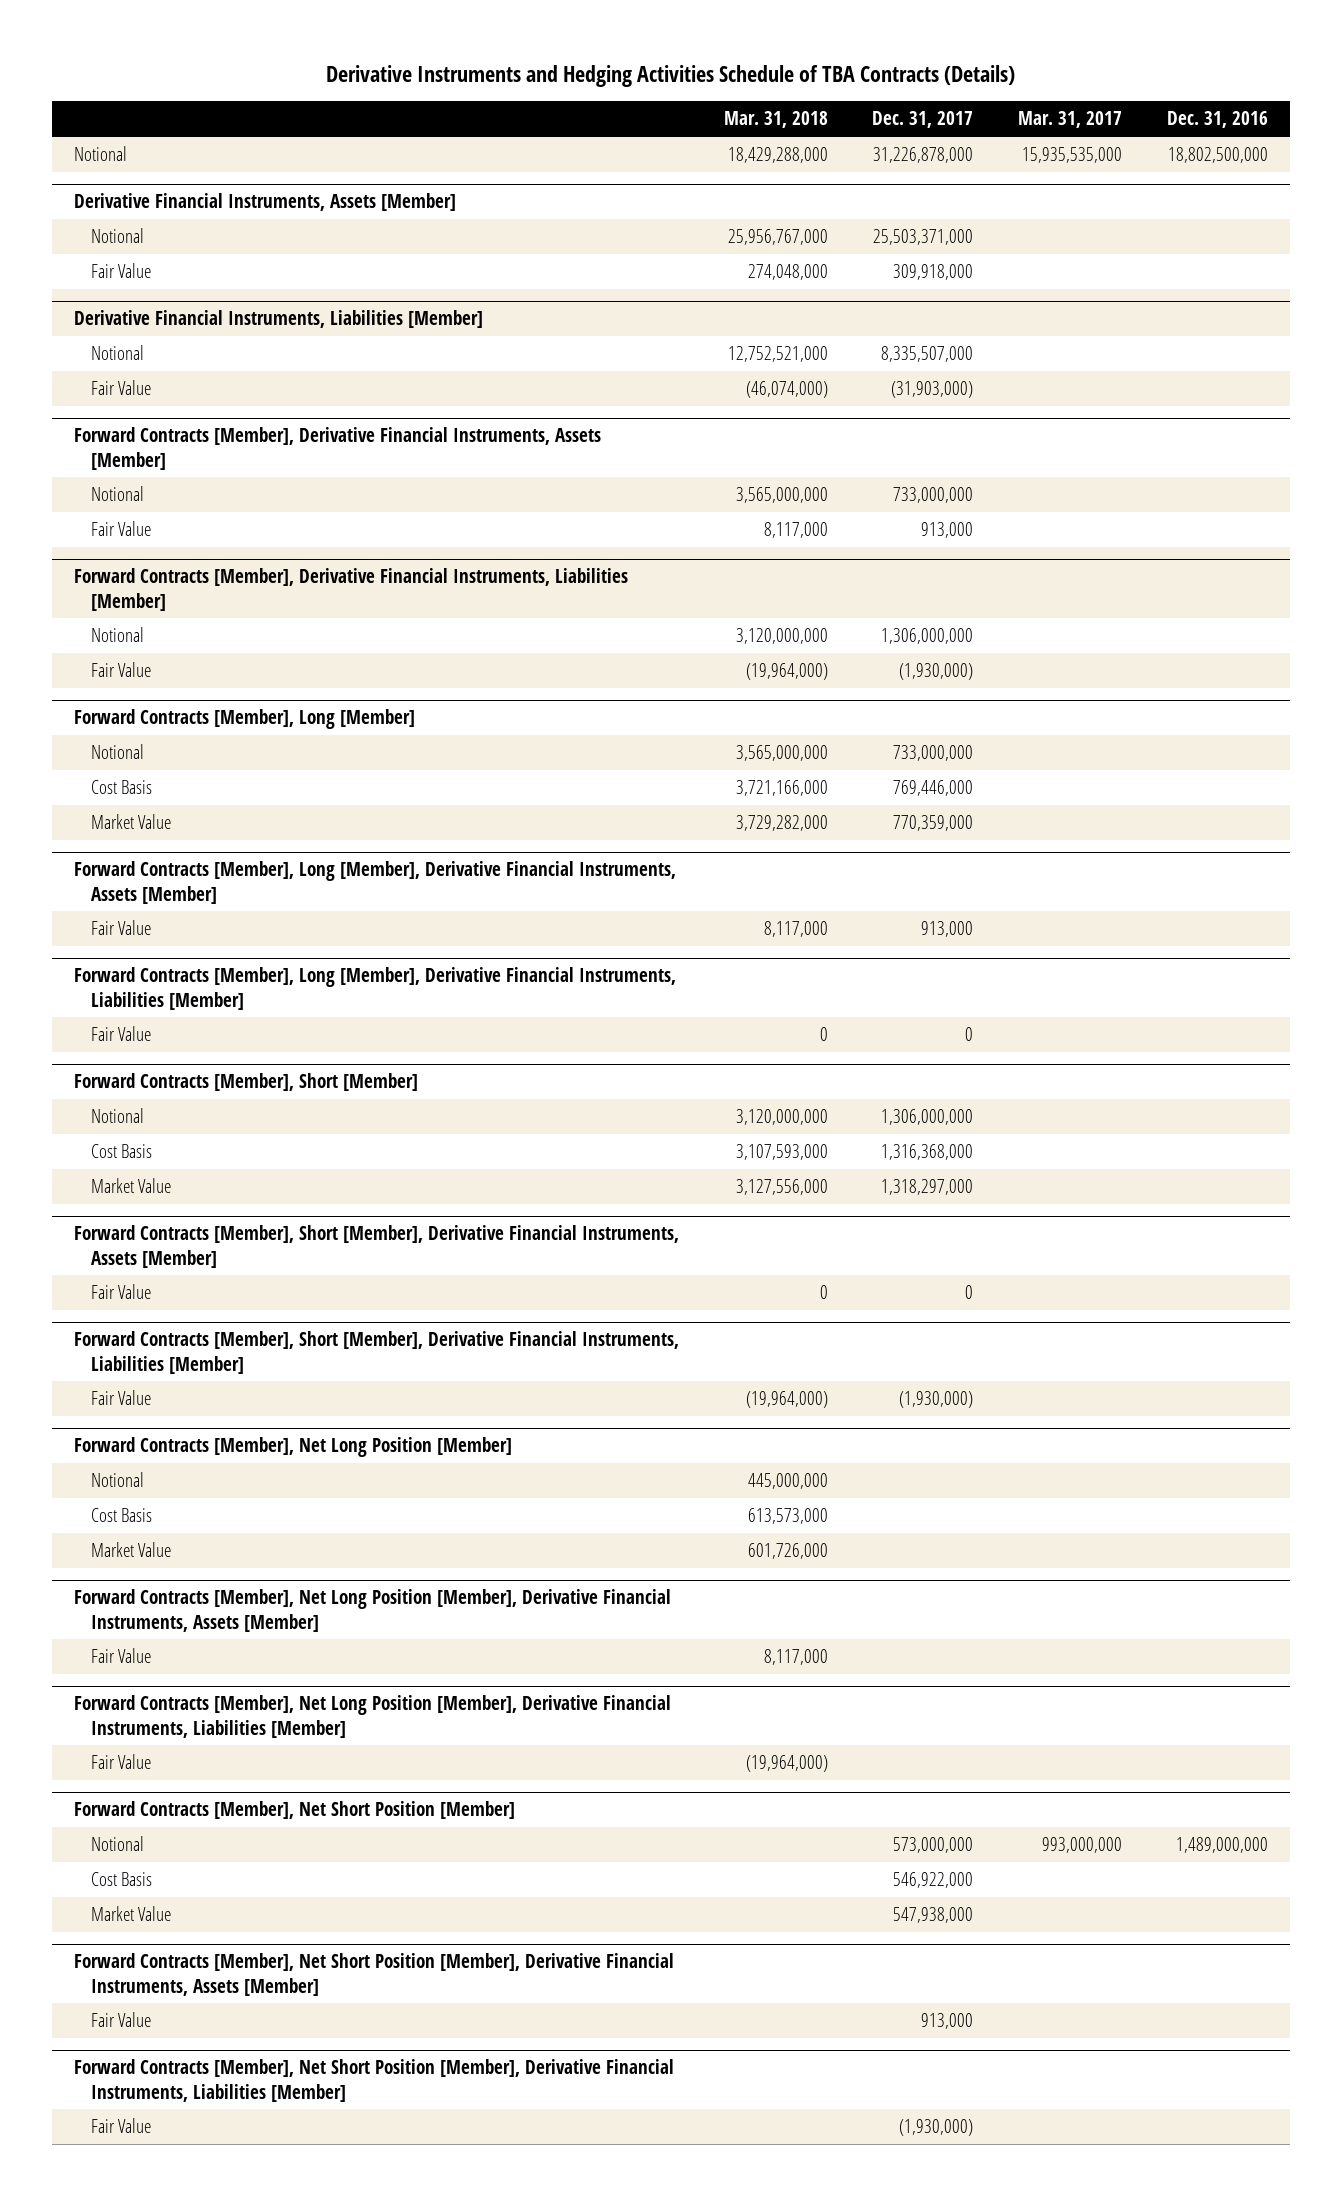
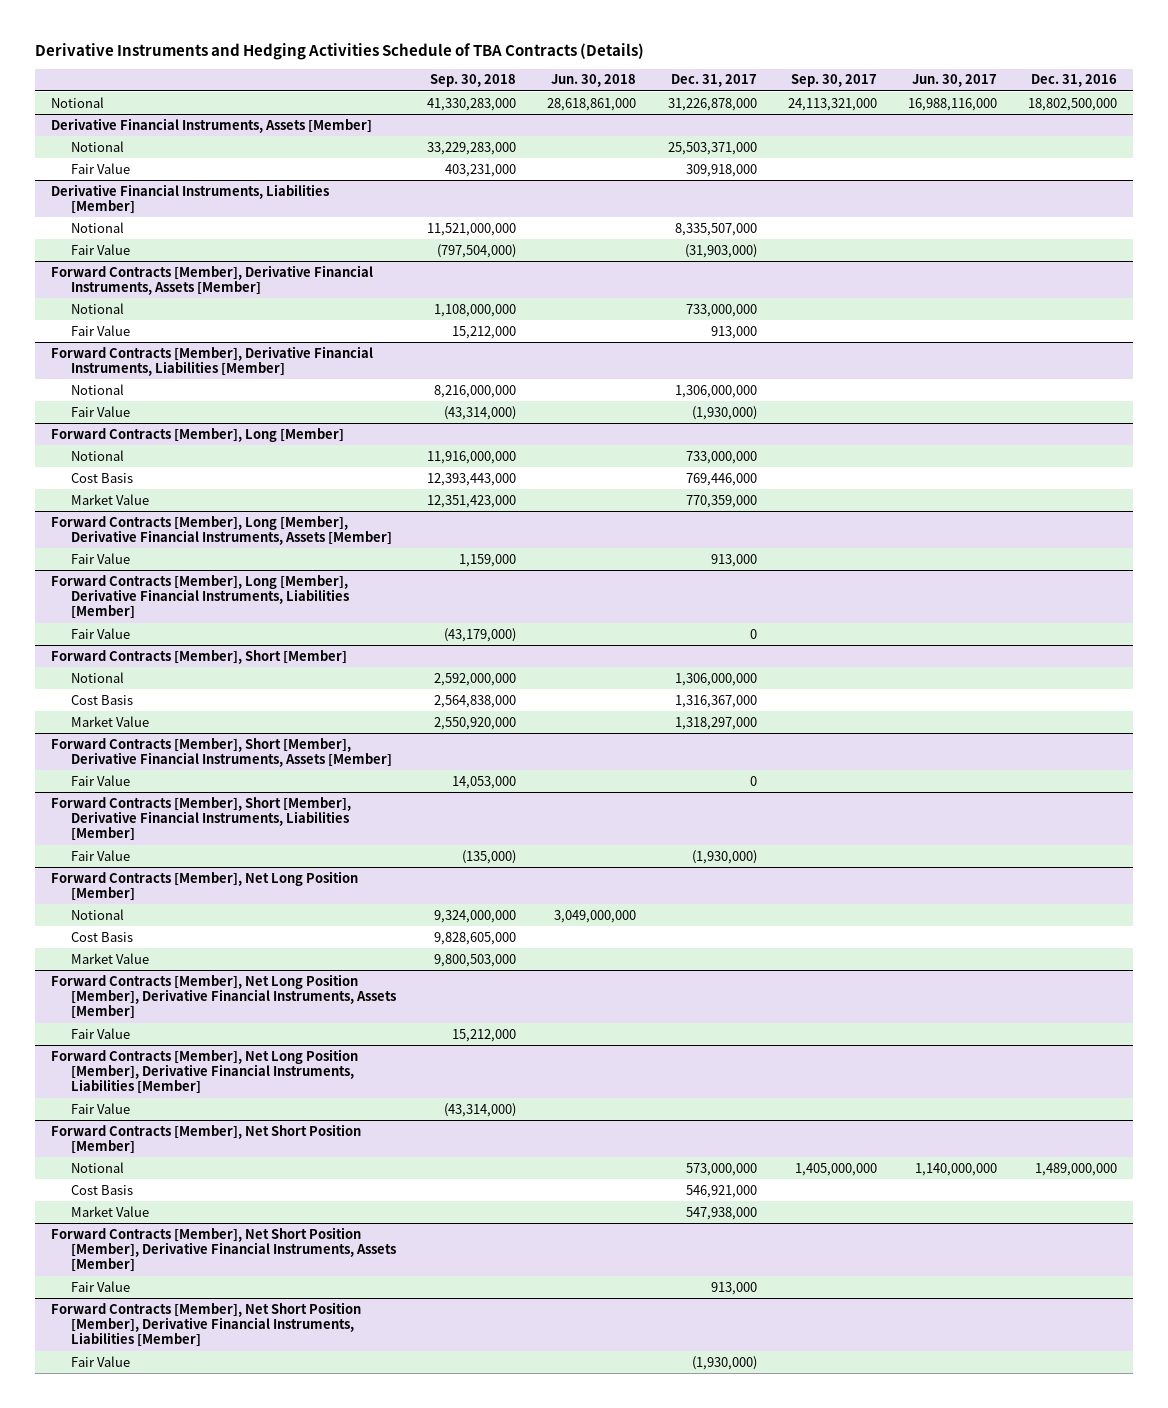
[723,111,828,129] Mar. 31, 2018 -> none
[1017,111,1122,129] Mar. 31, 2017 -> none
none -> [430,74,517,88] Sep. 30, 2018
none -> [551,74,637,88] Jun. 30, 2018
none -> [790,74,877,88] Sep. 30, 2017
none -> [911,74,997,88] Jun. 30, 2017
[881,1144,974,1161] 1,316,368,000 -> [674,694,757,708] 1,316,367,000
[893,1872,974,1889] 546,922,000 -> [685,1184,757,1198] 546,921,000

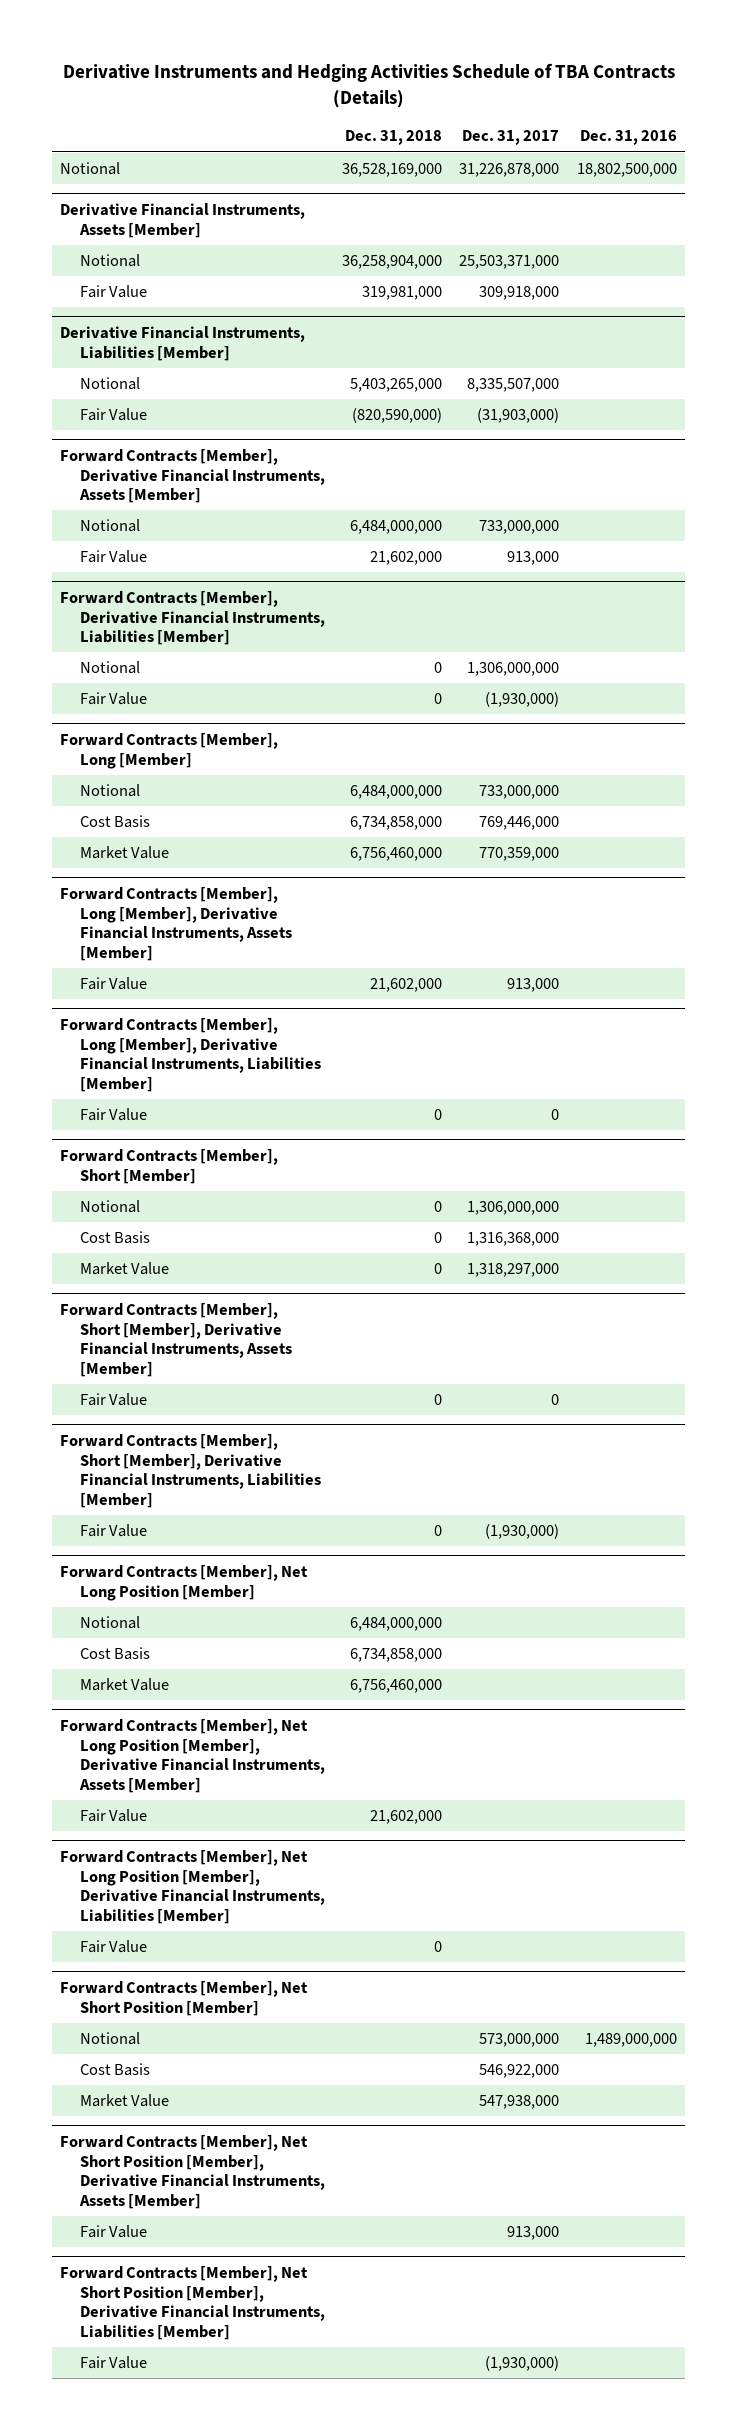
[430,74,517,88] Sep. 30, 2018 -> none
[551,74,637,88] Jun. 30, 2018 -> none
[790,74,877,88] Sep. 30, 2017 -> none
[911,74,997,88] Jun. 30, 2017 -> none
none -> [345,130,443,146] Dec. 31, 2018
[674,694,757,708] 1,316,367,000 -> [467,1232,560,1247] 1,316,368,000
[685,1184,757,1198] 546,921,000 -> [479,2064,560,2079] 546,922,000

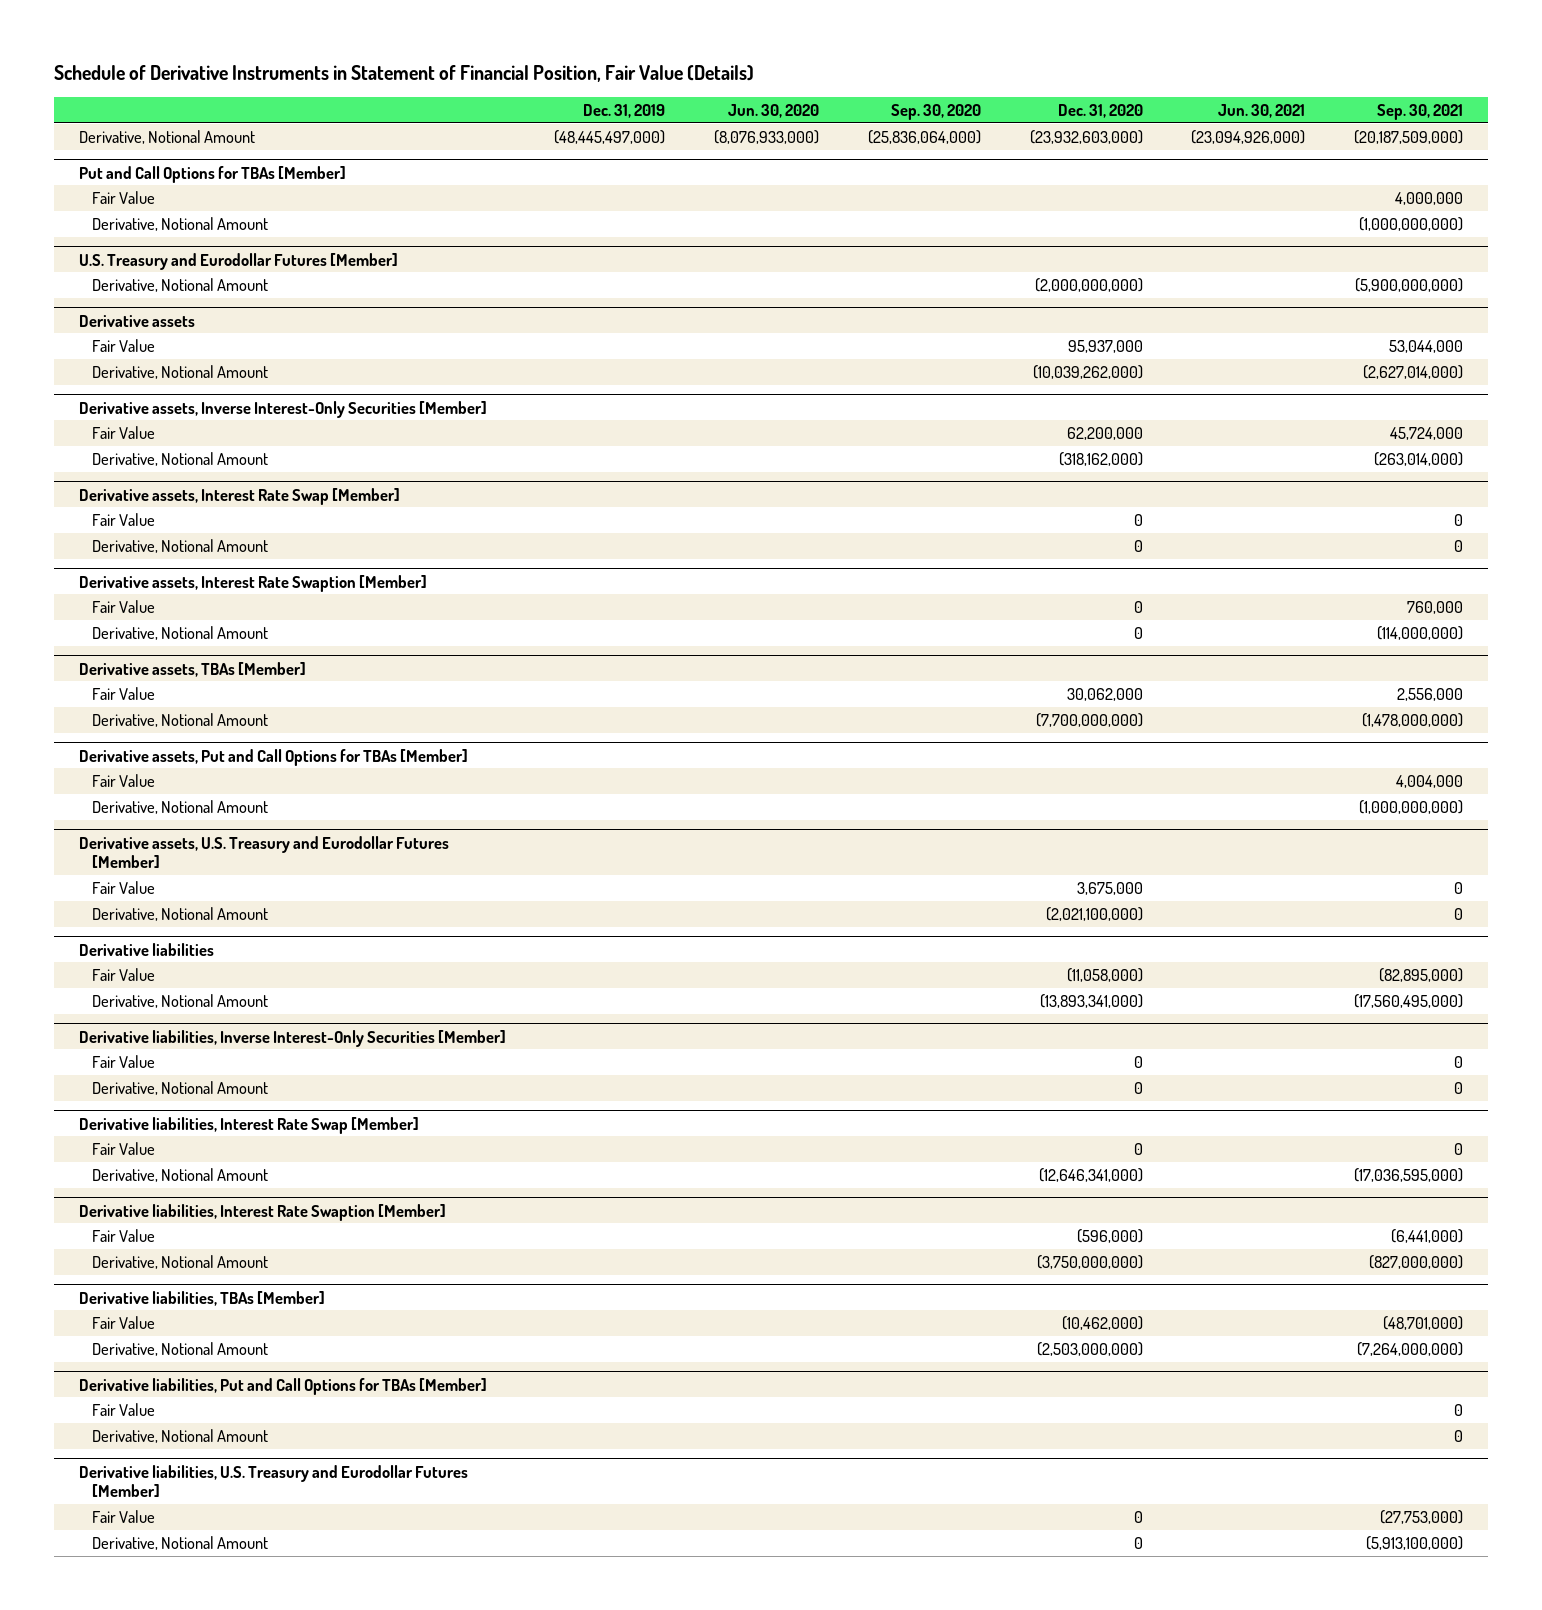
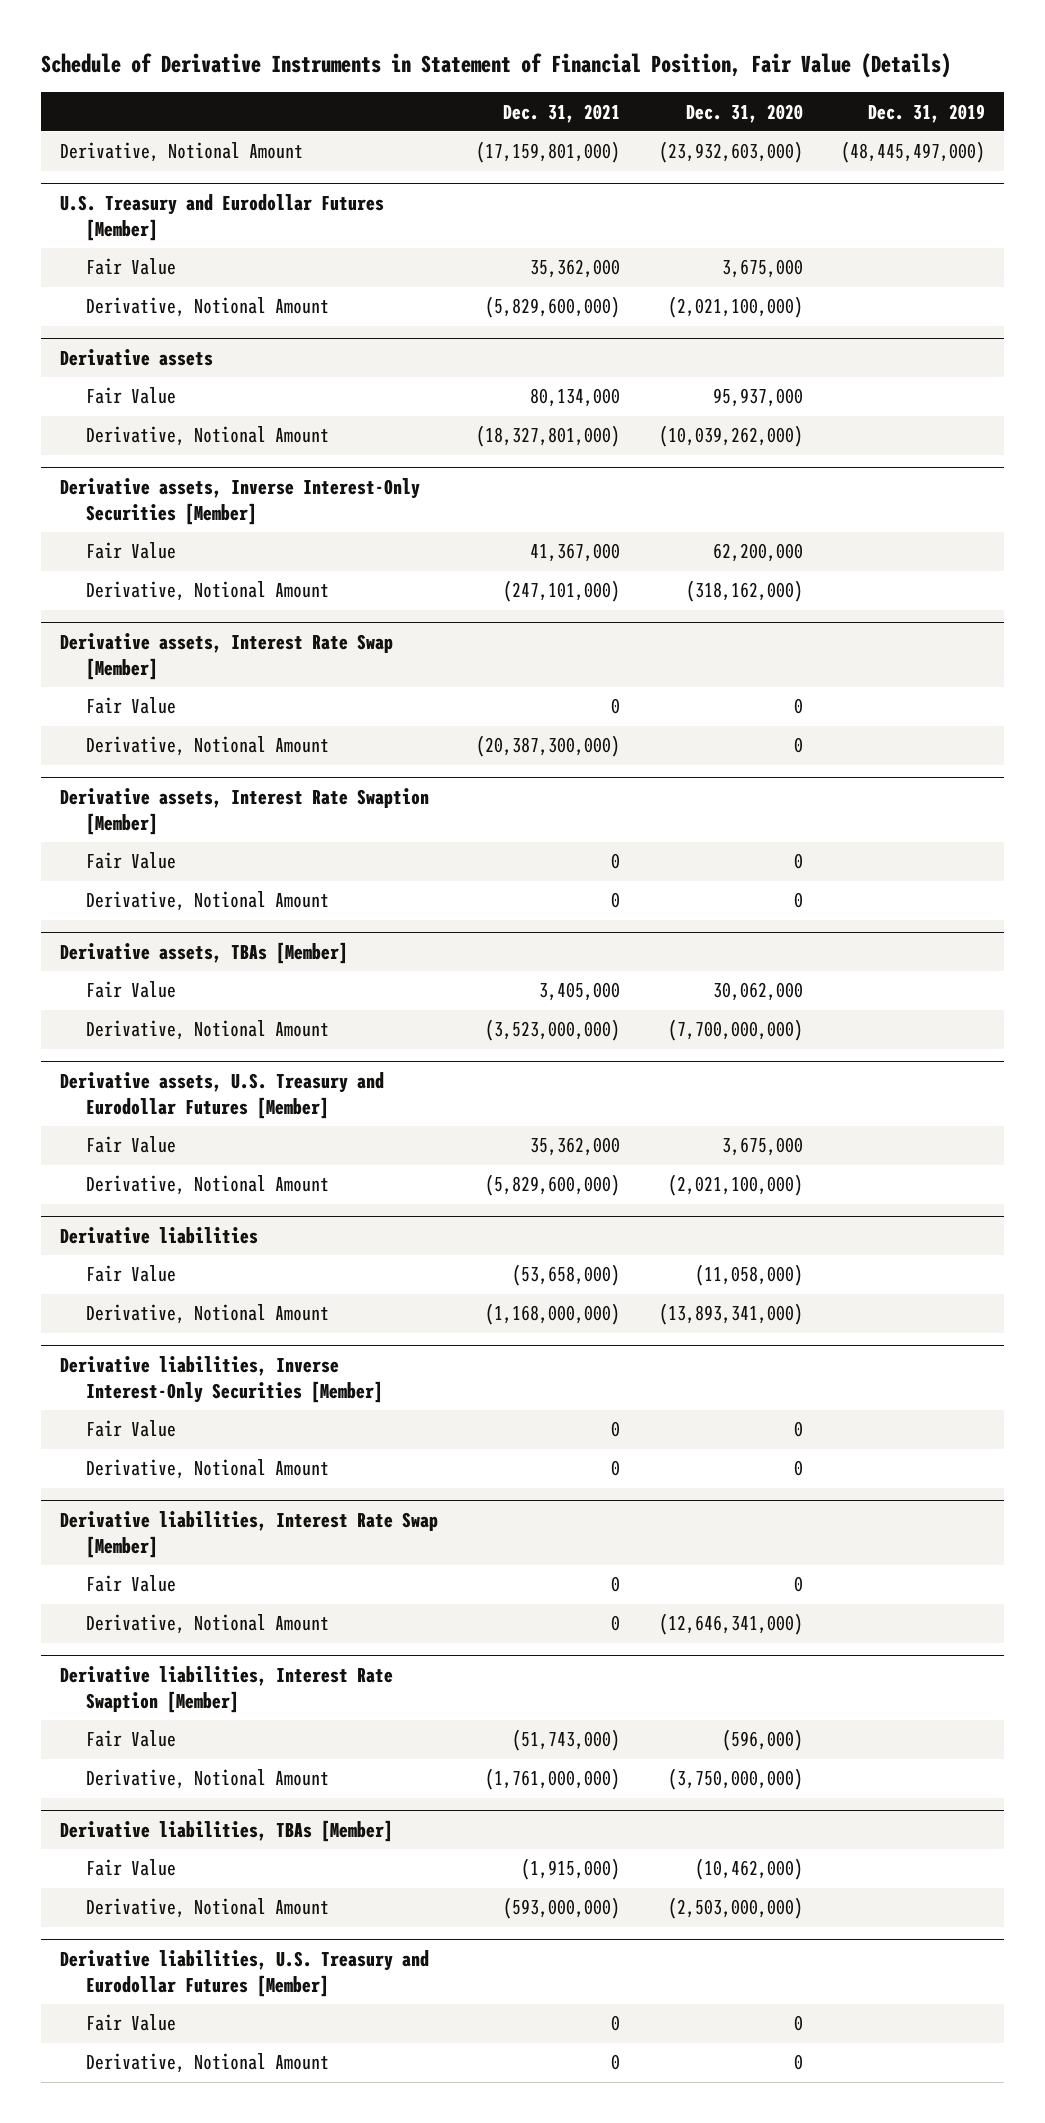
[728,104,820,119] Jun. 30, 2020 -> none
[890,104,981,121] Sep. 30, 2020 -> none
[1218,104,1306,119] Jun. 30, 2021 -> none
[1377,104,1464,121] Sep. 30, 2021 -> none
none -> [503,103,621,123] Dec. 31, 2021
[78,165,346,183] Put and Call Options for TBAs [Member] -> none
[92,190,156,204] Fair Value -> none
[92,216,269,231] Derivative, Notional Amount -> none
none -> [85,258,176,276] Fair Value
[1034,277,1143,292] (2,000,000,000) -> [667,296,803,319] (2,021,100,000)
[78,748,468,766] Derivative assets, Put and Call Options for TBAs [Member] -> none
[92,773,156,787] Fair Value -> none
[92,799,269,814] Derivative, Notional Amount -> none
[78,1377,487,1395] Derivative liabilities, Put and Call Options for TBAs [Member] -> none
[92,1402,156,1416] Fair Value -> none
[92,1428,269,1443] Derivative, Notional Amount -> none

